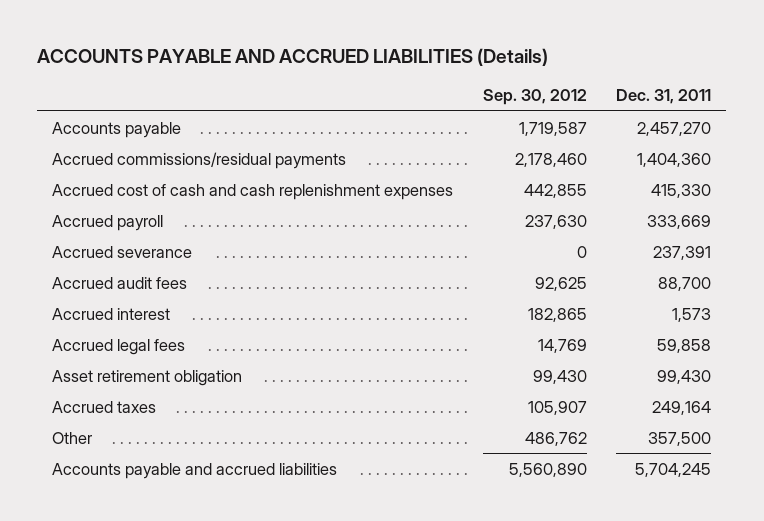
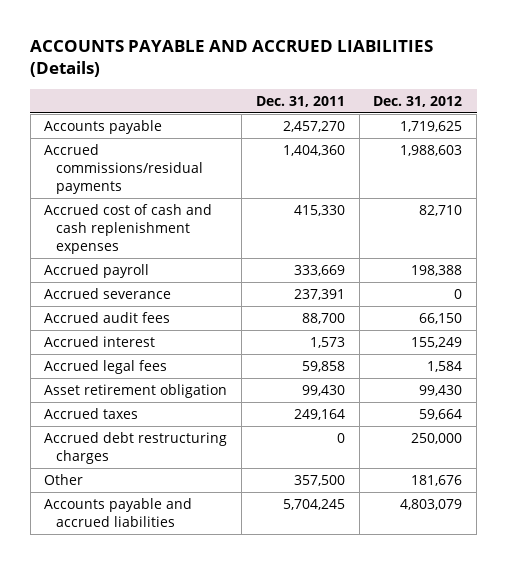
[482,89,587,106] Sep. 30, 2012 -> none
none -> [373,95,463,107] Dec. 31, 2012
none -> [44,432,228,465] Accrued debt restructuring charges

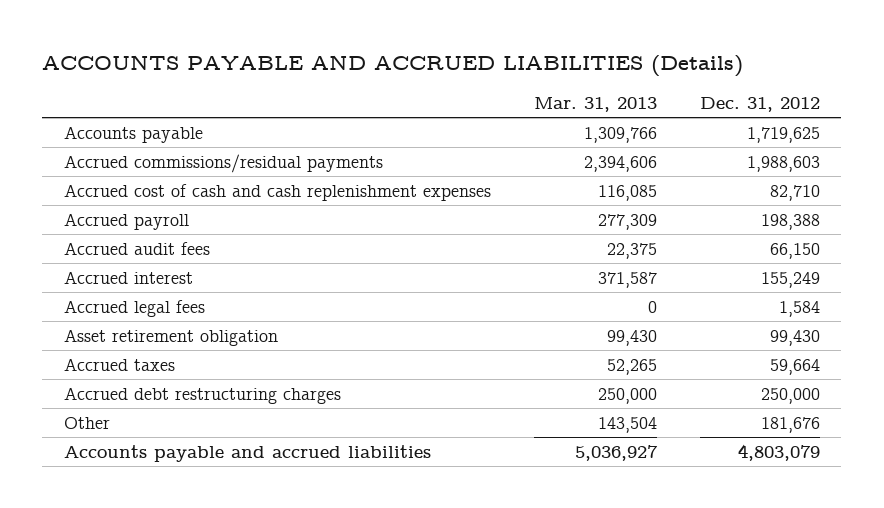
[255,95,345,107] Dec. 31, 2011 -> none
none -> [533,97,657,113] Mar. 31, 2013
[44,288,172,300] Accrued severance -> none

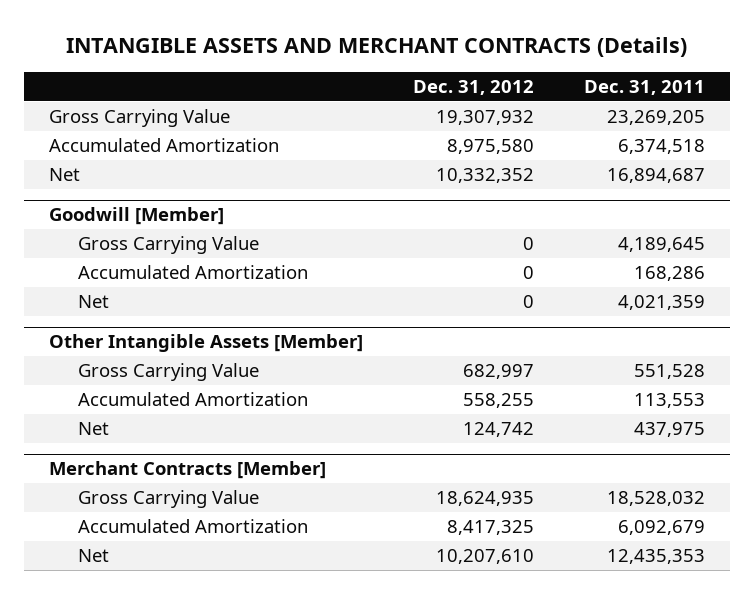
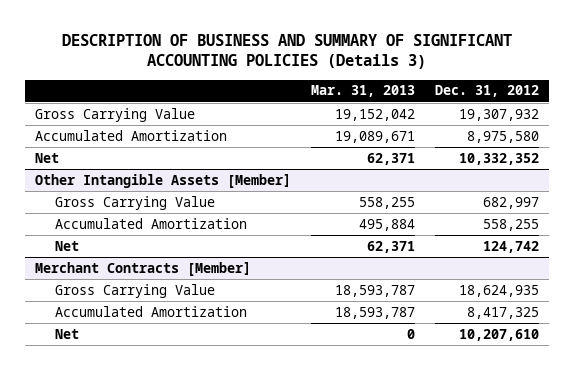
[66,37,688,58] INTANGIBLE ASSETS AND MERCHANT CONTRACTS (Details) -> [61,33,512,70] DESCRIPTION OF BUSINESS AND SUMMARY OF SIGNIFICANT ACCOUNTING POLICIES (Details 3)
[583,79,705,95] Dec. 31, 2011 -> none
none -> [310,85,415,98] Mar. 31, 2013
[49,207,225,226] Goodwill [Member] -> none
[78,236,260,255] Gross Carrying Value -> none
[78,265,309,280] Accumulated Amortization -> none
[78,295,110,309] Net -> none

